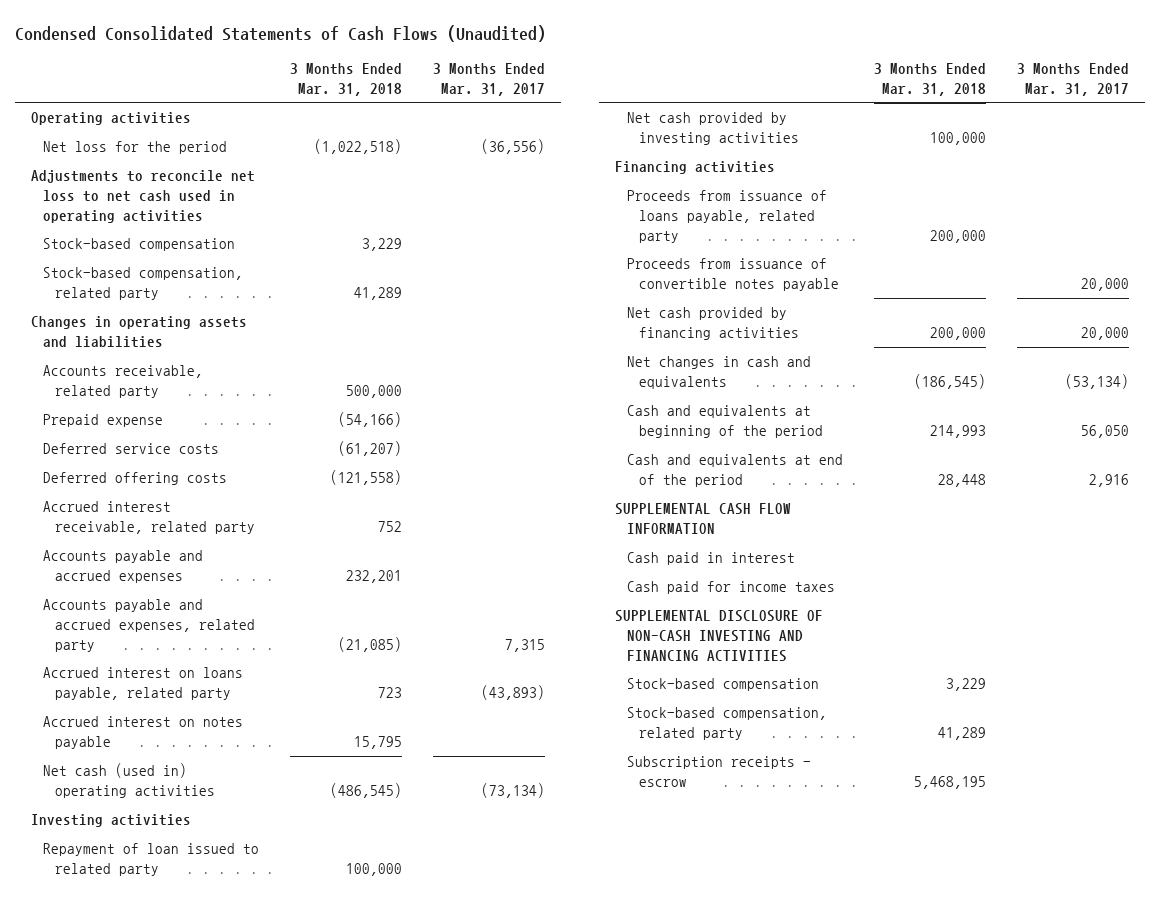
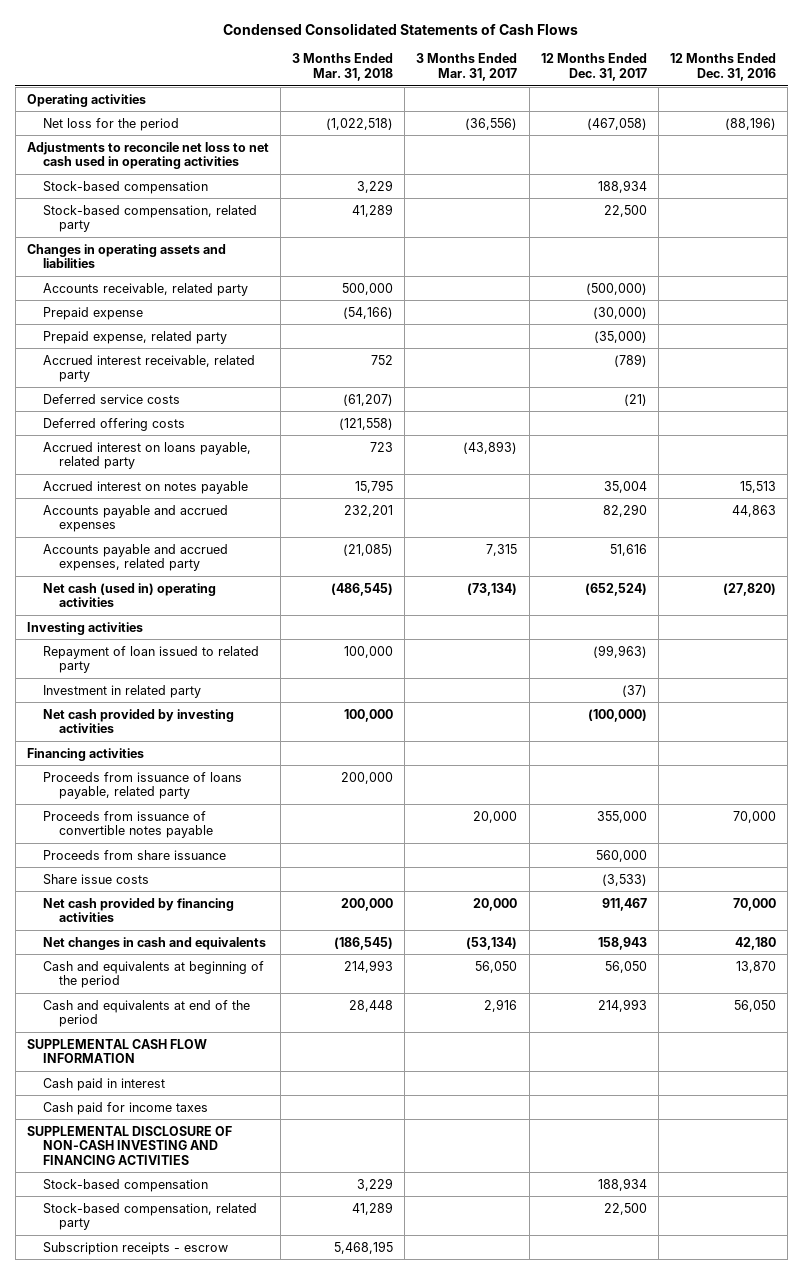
[15,24,547,42] Condensed Consolidated Statements of Cash Flows (Unaudited) -> [223,22,579,35] Condensed Consolidated Statements of Cash Flows
none -> [540,53,647,82] 12 Months Ended Dec. 31, 2017
none -> [670,53,777,82] 12 Months Ended Dec. 31, 2016
none -> [43,330,228,344] Prepaid expense, related party
[42,501,255,534] Accrued interest receivable, related party -> [43,354,256,383] Accrued interest receivable, related party
[42,550,203,583] Accounts payable and accrued expenses -> [43,504,229,533] Accounts payable and accrued expenses
[42,599,255,652] Accounts payable and accrued expenses, related party -> [43,543,229,572] Accounts payable and accrued expenses, related party
none -> [43,684,202,698] Investment in related party
none -> [43,849,227,860] Proceeds from share issuance
none -> [43,873,150,885] Share issue costs

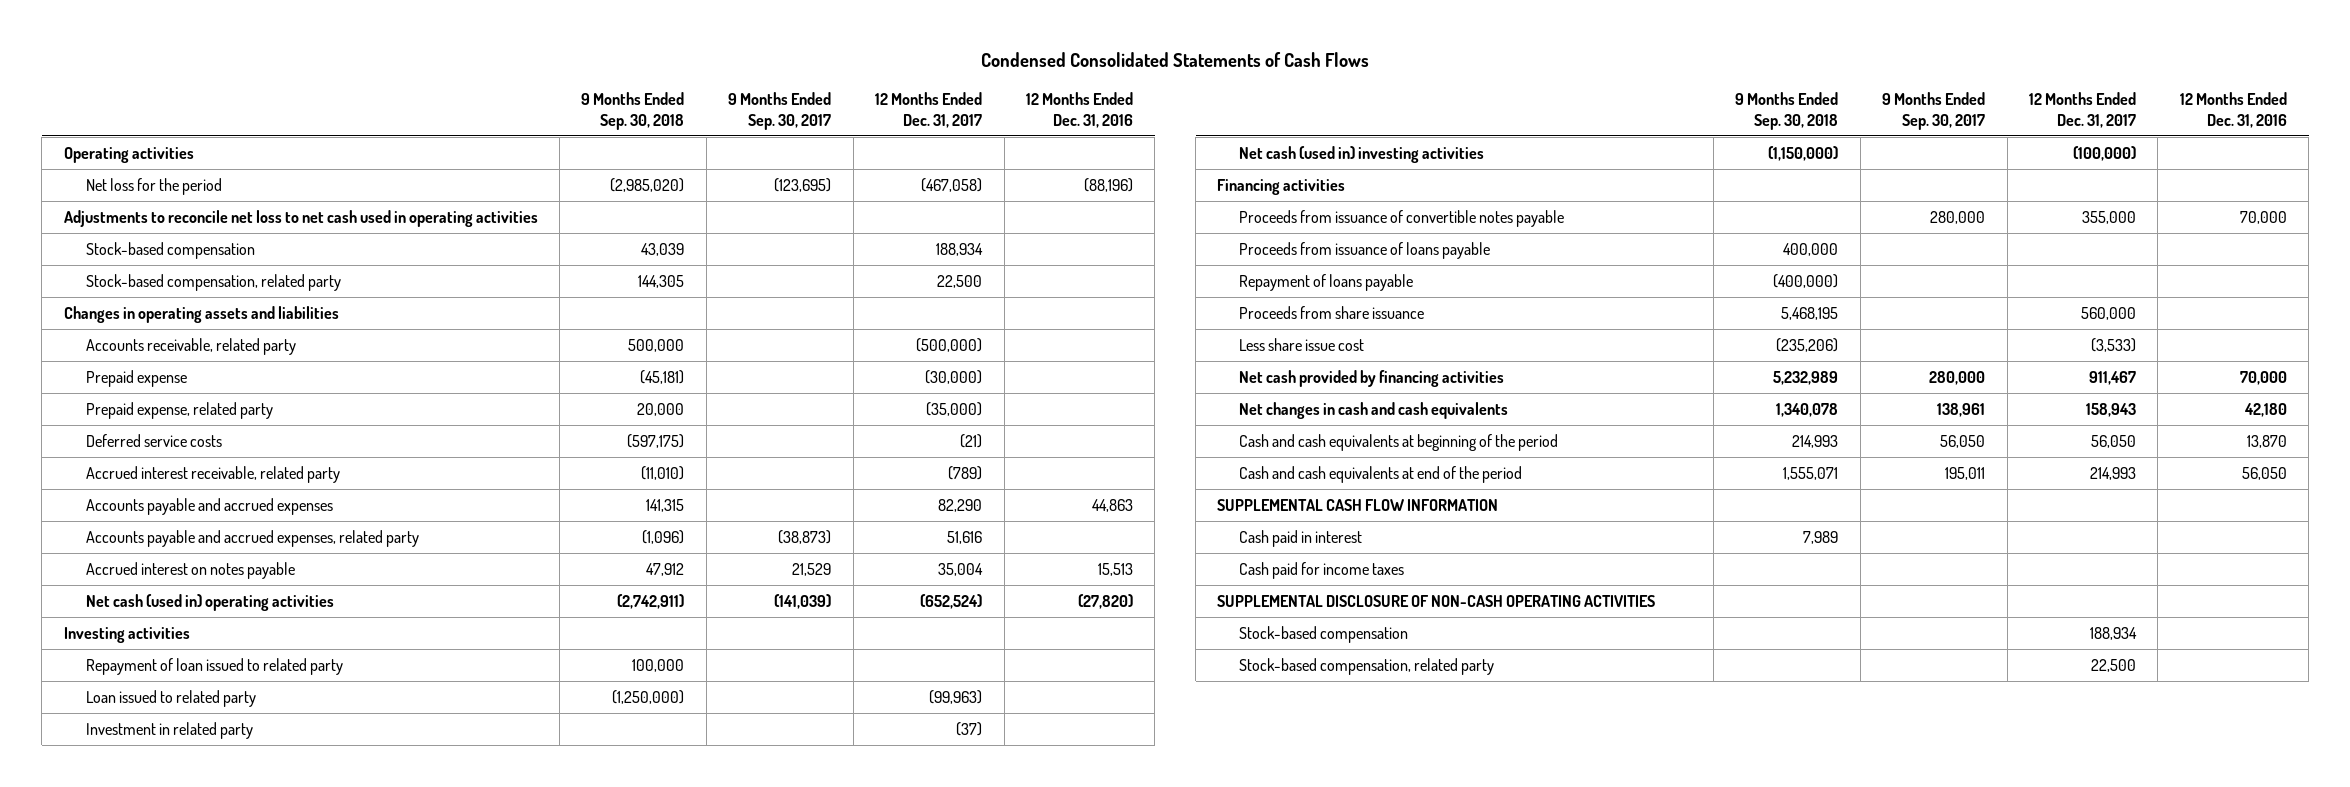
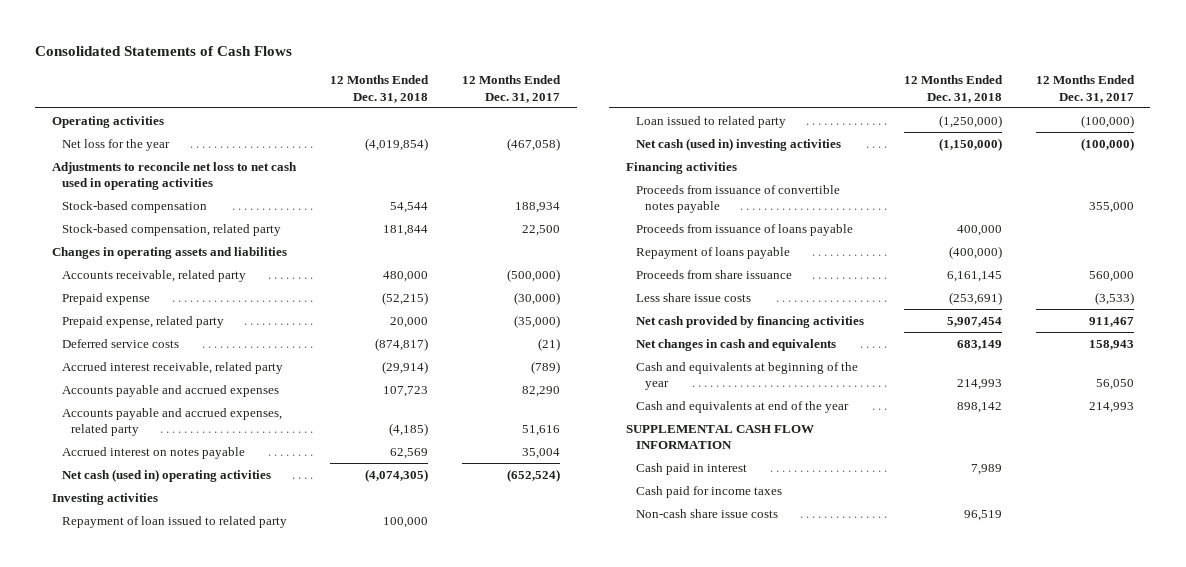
[981,51,1370,67] Condensed Consolidated Statements of Cash Flows -> [35,45,293,56] Consolidated Statements of Cash Flows
[581,91,685,130] 9 Months Ended Sep. 30, 2018 -> none
[728,91,832,130] 9 Months Ended Sep. 30, 2017 -> none
[1025,91,1133,128] 12 Months Ended Dec. 31, 2016 -> none
none -> [329,75,429,103] 12 Months Ended Dec. 31, 2018
[85,177,222,195] Net loss for the period -> [61,138,170,151] Net loss for the year
[85,721,253,739] Investment in related party -> none
[929,689,983,704] (99,963) -> [1080,114,1134,128] (100,000)
[1239,337,1365,351] Less share issue cost -> [635,292,751,302] Less share issue costs
[1239,401,1509,419] Net changes in cash and cash equivalents -> [635,338,836,351] Net changes in cash and equivalents
[1239,433,1559,451] Cash and cash equivalents at beginning of the period -> [635,361,858,390] Cash and equivalents at beginning of the year
[1239,465,1523,483] Cash and cash equivalents at end of the period -> [635,400,849,413] Cash and equivalents at end of the year
[1217,594,1656,607] SUPPLEMENTAL DISCLOSURE OF NON-CASH OPERATING ACTIVITIES -> none
[1239,625,1409,643] Stock-based compensation -> none
[1239,657,1495,675] Stock-based compensation, related party -> none
none -> [635,508,778,518] Non-cash share issue costs

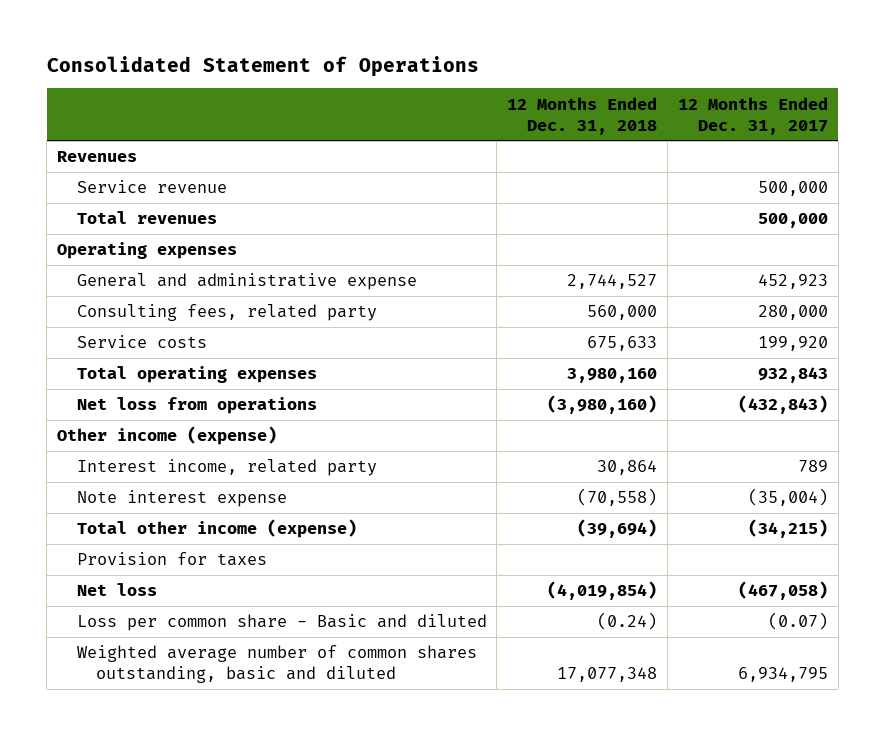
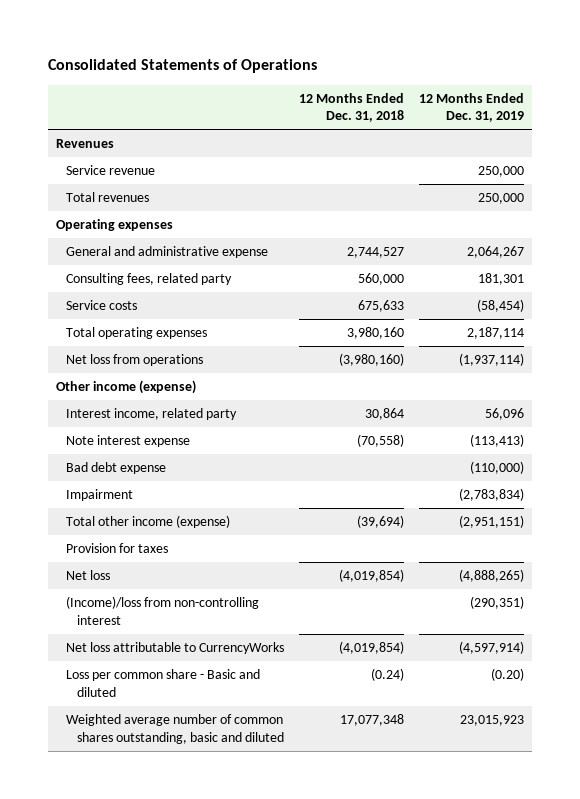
[46,56,479,78] Consolidated Statement of Operations -> [48,59,318,74] Consolidated Statements of Operations
[677,96,828,135] 12 Months Ended Dec. 31, 2017 -> none
none -> [419,92,525,123] 12 Months Ended Dec. 31, 2019
none -> [66,462,167,475] Bad debt expense
none -> [66,489,134,502] Impairment
none -> [66,596,260,625] (Income)/loss from non-controlling interest
none -> [66,642,285,655] Net loss attributable to CurrencyWorks

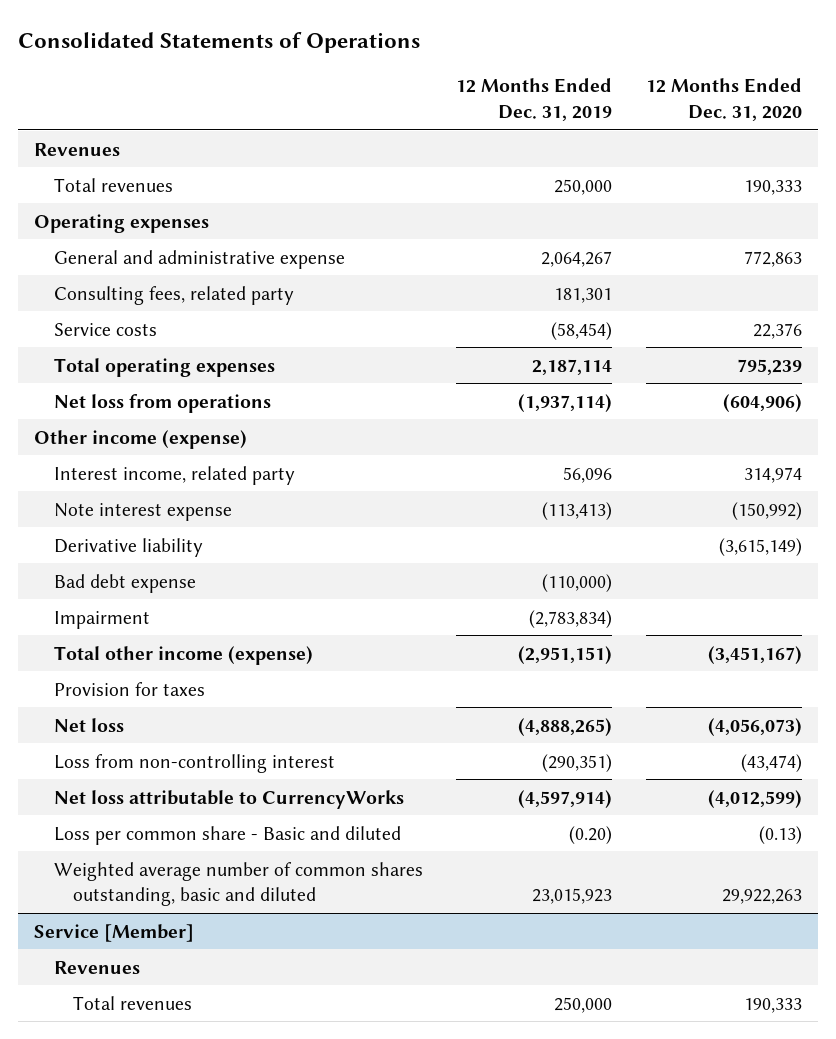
[299,92,405,123] 12 Months Ended Dec. 31, 2018 -> none
none -> [645,78,802,121] 12 Months Ended Dec. 31, 2020
[66,165,156,176] Service revenue -> none
none -> [53,537,203,557] Derivative liability
[66,596,260,625] (Income)/loss from non-controlling interest -> [53,753,335,773] Loss from non-controlling interest
none -> [34,923,195,942] Service [Member]
none -> [53,960,140,974] Revenues
none -> [73,995,193,1010] Total revenues

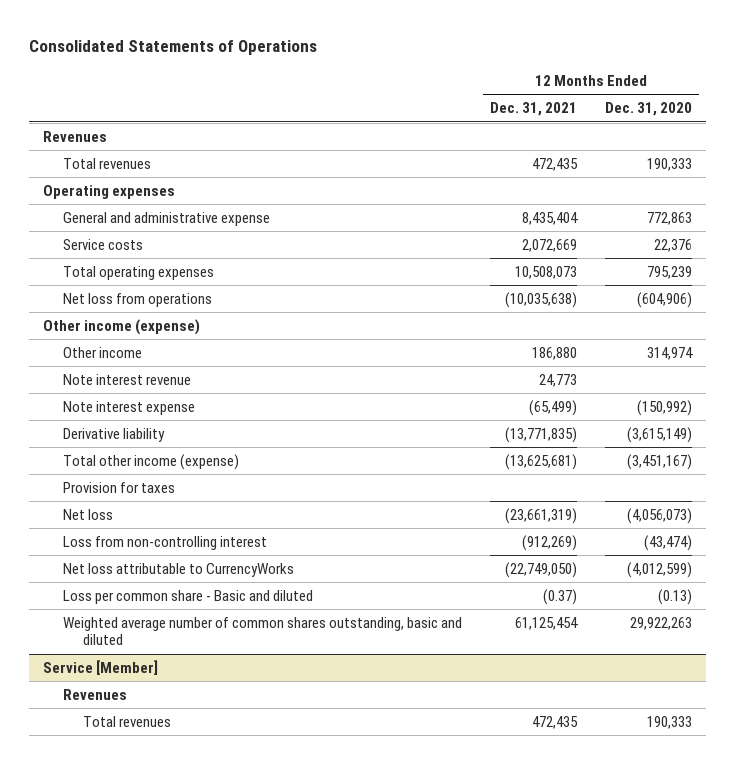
[456,78,613,121] 12 Months Ended Dec. 31, 2019 -> none
none -> [489,102,577,117] Dec. 31, 2021
[53,285,294,305] Consulting fees, related party -> none
[53,465,295,485] Interest income, related party -> [62,346,142,358] Other income
none -> [62,373,191,385] Note interest revenue
[53,573,196,593] Bad debt expense -> none
[53,610,150,629] Impairment -> none

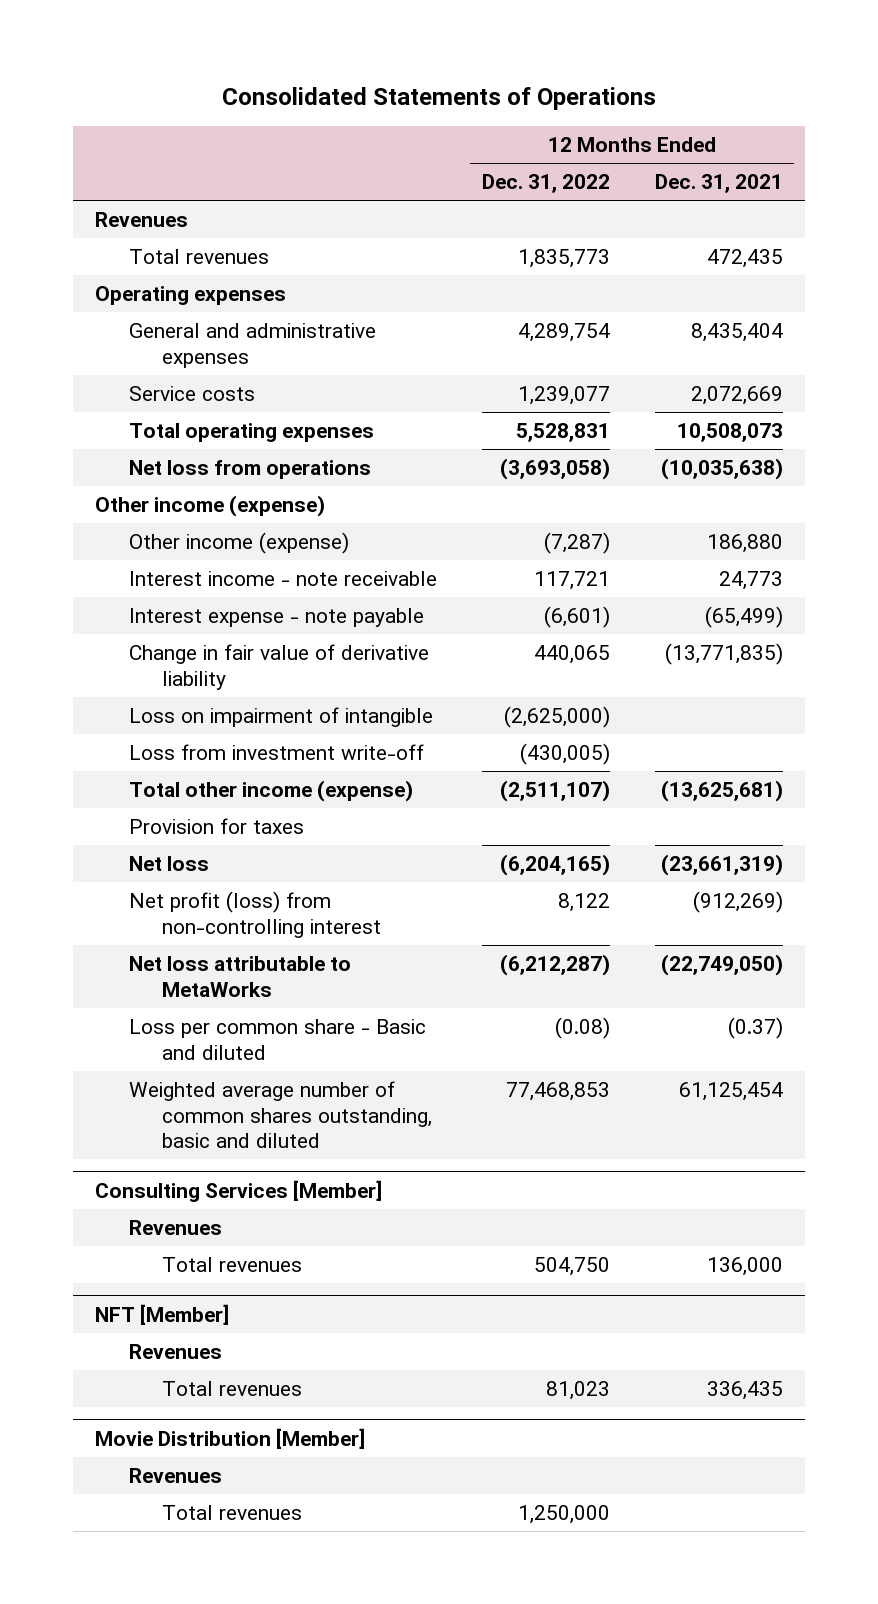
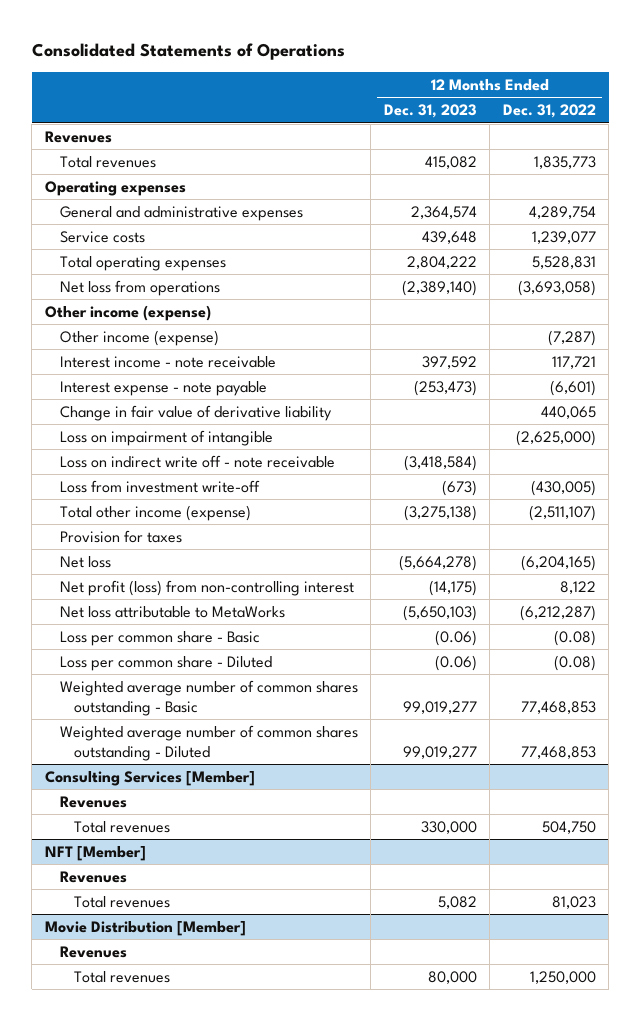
[654,174,783,194] Dec. 31, 2021 -> none
none -> [383,104,477,119] Dec. 31, 2023
none -> [59,454,335,468] Loss on indirect write off - note receivable
[128,1018,426,1060] Loss per common share - Basic and diluted -> [59,630,260,646] Loss per common share - Basic
none -> [59,655,272,671] Loss per common share - Diluted
[128,1080,433,1149] Weighted average number of common shares outstanding, basic and diluted -> [59,679,358,716] Weighted average number of common shares outstanding - Basic
none -> [59,724,358,761] Weighted average number of common shares outstanding - Diluted

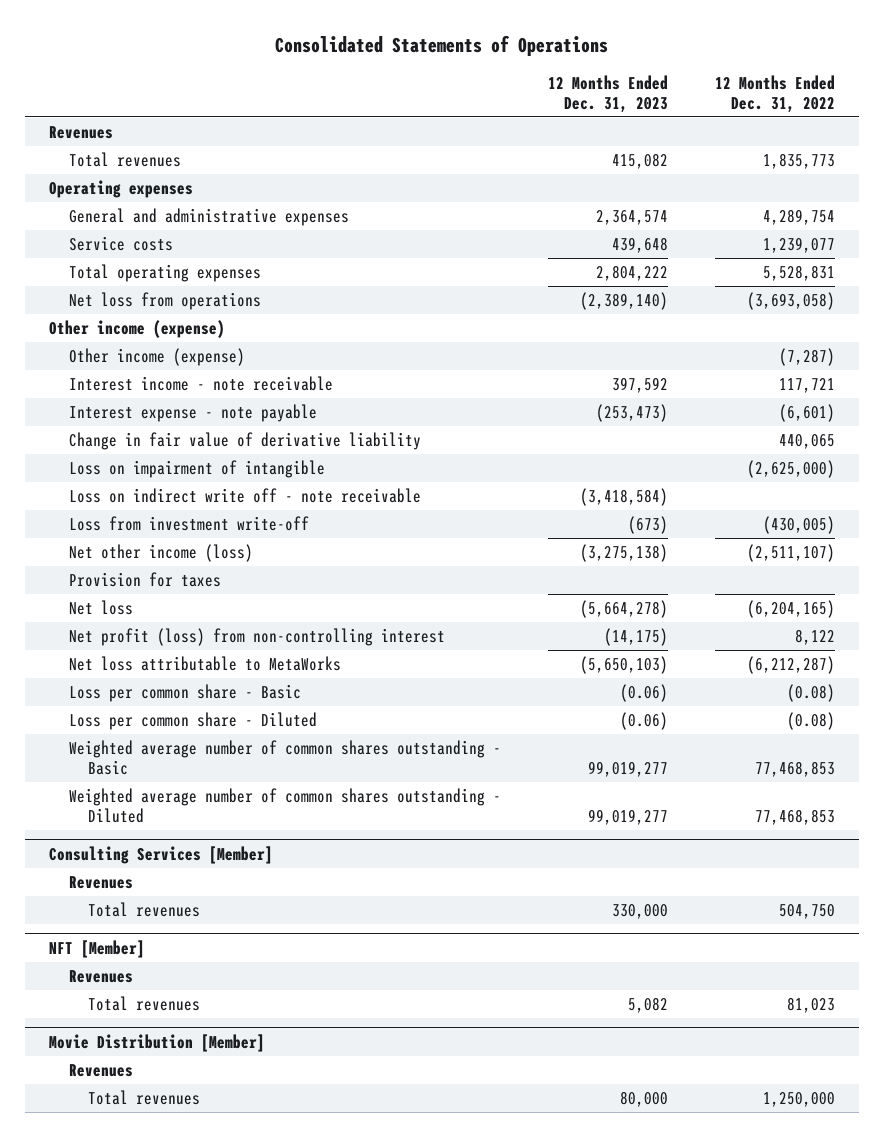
[59,504,251,521] Total other income (expense) -> [68,543,253,562] Net other income (loss)

